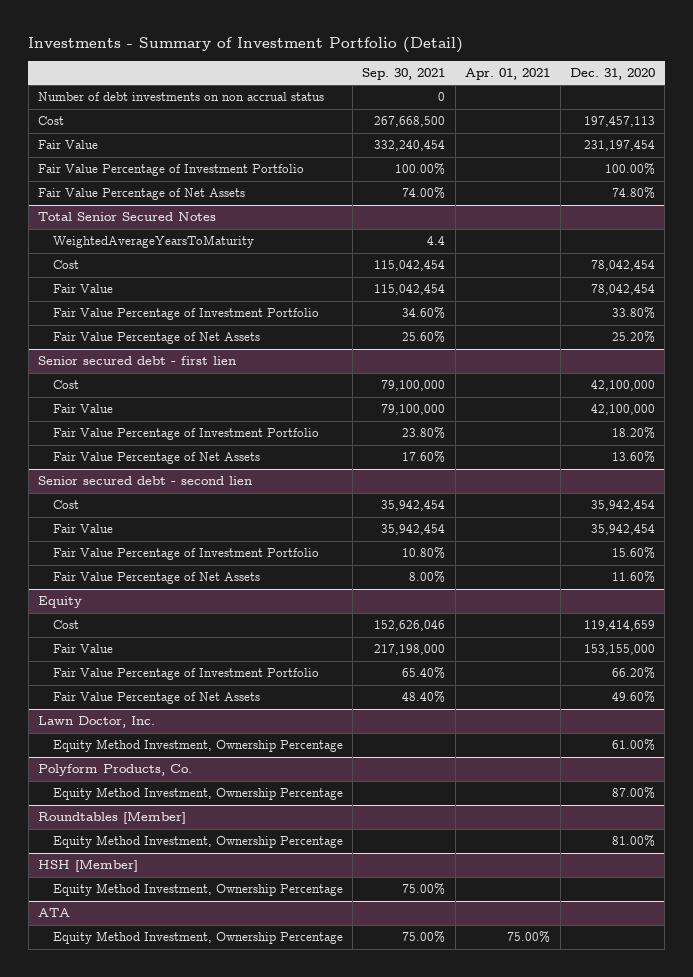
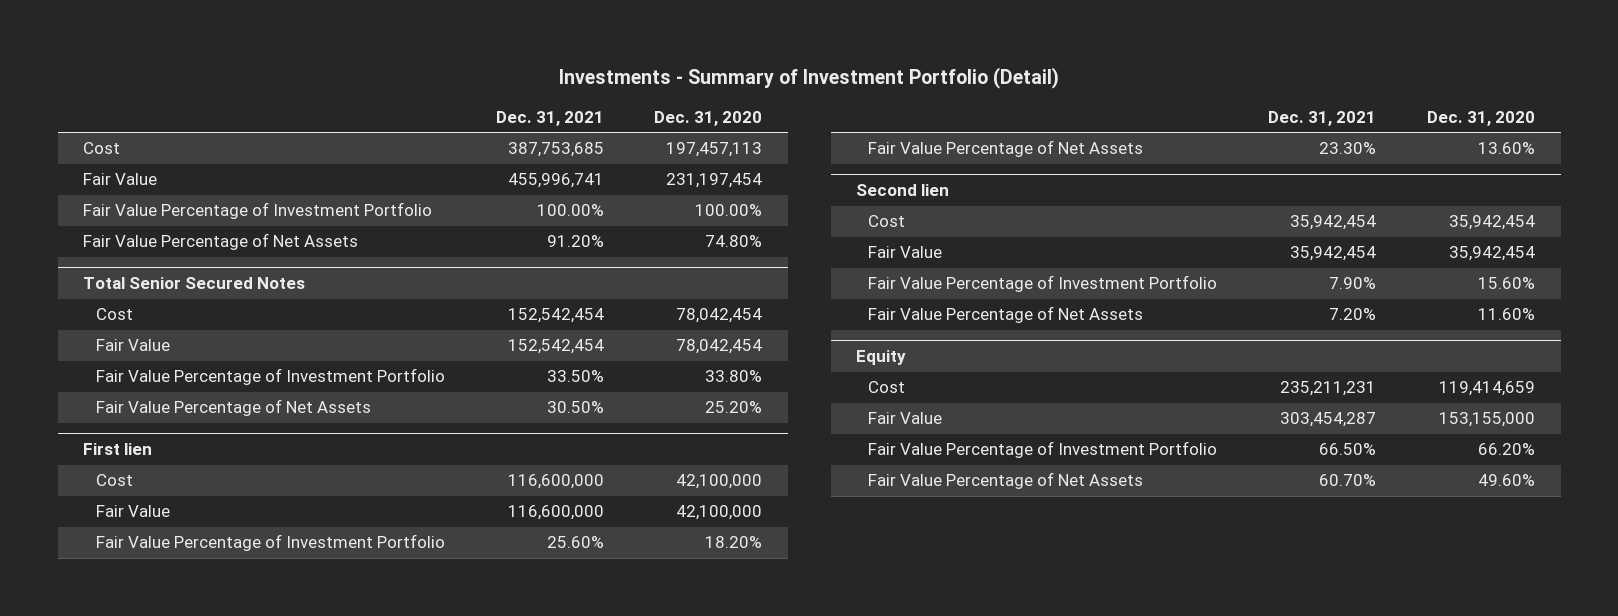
[362,68,446,81] Sep. 30, 2021 -> none
[465,68,551,81] Apr. 01, 2021 -> none
none -> [495,110,604,126] Dec. 31, 2021
[38,92,325,102] Number of debt investments on non accrual status -> none
[52,235,254,249] WeightedAverageYearsToMaturity -> none
[38,356,237,366] Senior secured debt - first lien -> [83,443,153,456] First lien
[38,476,253,486] Senior secured debt - second lien -> [856,184,950,197] Second lien
[38,716,156,729] Lawn Doctor, Inc. -> none
[52,739,343,753] Equity Method Investment, Ownership Percentage -> none
[38,764,193,777] Polyform Products, Co. -> none
[52,787,343,801] Equity Method Investment, Ownership Percentage -> none
[38,811,187,825] Roundtables [Member] -> none
[52,835,343,849] Equity Method Investment, Ownership Percentage -> none
[38,859,139,873] HSH [Member] -> none
[52,883,343,897] Equity Method Investment, Ownership Percentage -> none
[38,908,71,918] ATA -> none
[52,931,343,945] Equity Method Investment, Ownership Percentage -> none

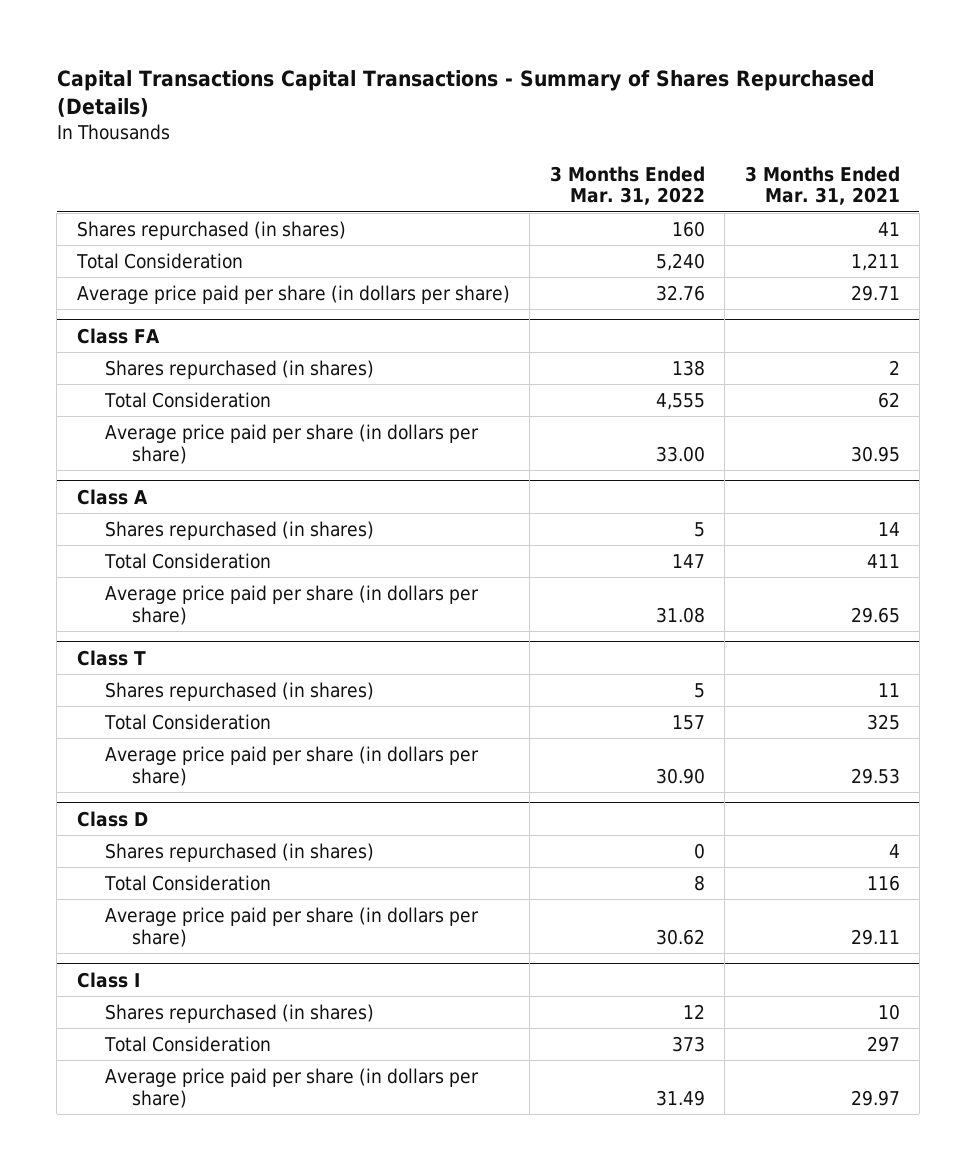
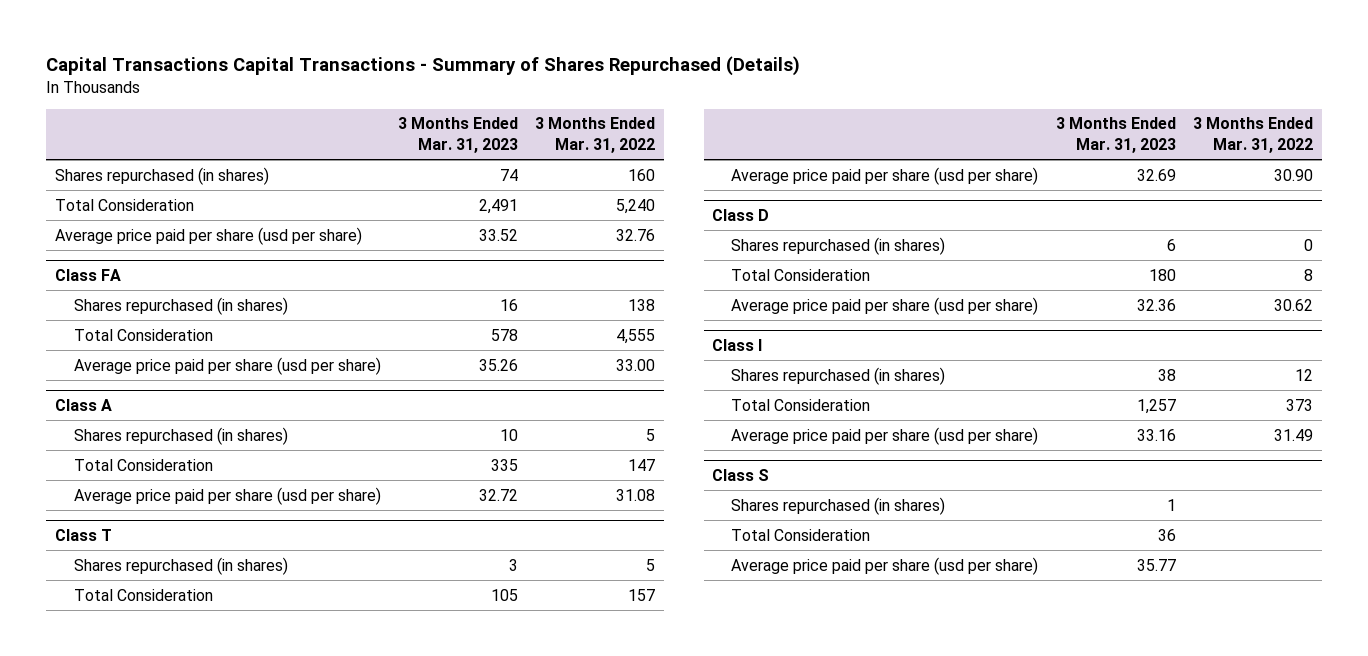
[744,165,900,206] 3 Months Ended Mar. 31, 2021 -> none
none -> [397,117,518,153] 3 Months Ended Mar. 31, 2023
[76,284,510,304] Average price paid per share (in dollars per share) -> [54,226,362,245] Average price paid per share (usd per share)
[104,423,479,464] Average price paid per share (in dollars per share) -> [73,356,381,375] Average price paid per share (usd per share)
[104,584,479,625] Average price paid per share (in dollars per share) -> [73,486,381,505] Average price paid per share (usd per share)
[104,745,479,786] Average price paid per share (in dollars per share) -> [731,166,1039,185] Average price paid per share (usd per share)
[104,906,479,947] Average price paid per share (in dollars per share) -> [731,296,1039,315] Average price paid per share (usd per share)
[104,1067,479,1108] Average price paid per share (in dollars per share) -> [731,426,1039,445] Average price paid per share (usd per share)
none -> [712,468,770,481] Class S
none -> [731,496,946,515] Shares repurchased (in shares)
none -> [731,528,871,541] Total Consideration
none -> [731,556,1039,575] Average price paid per share (usd per share)

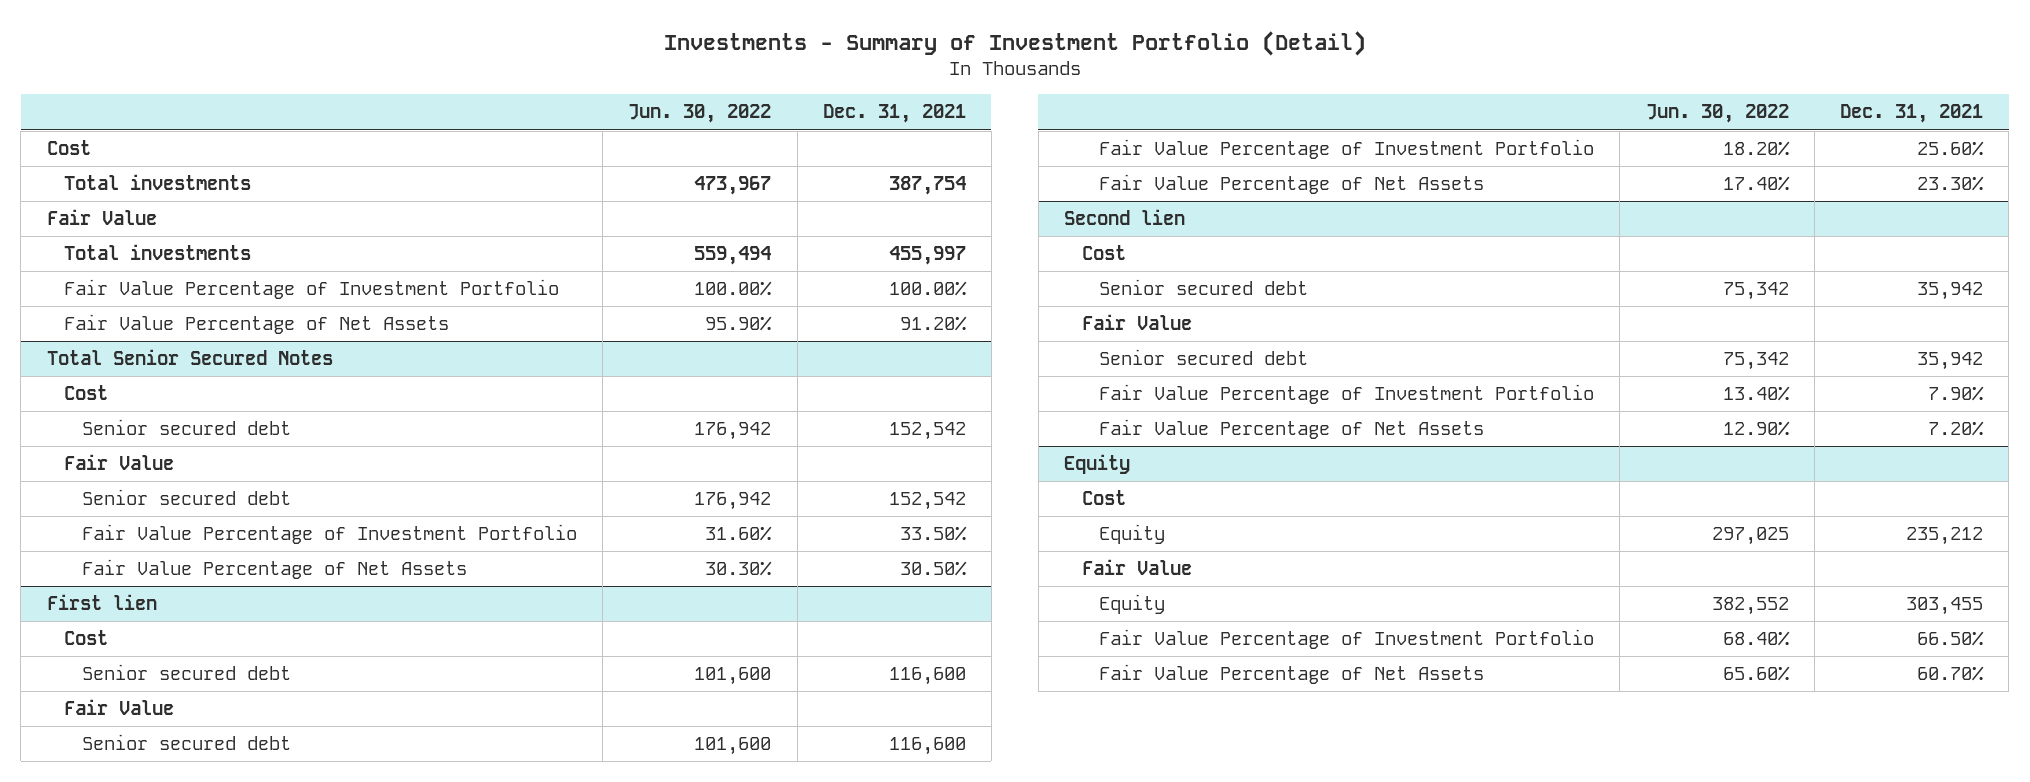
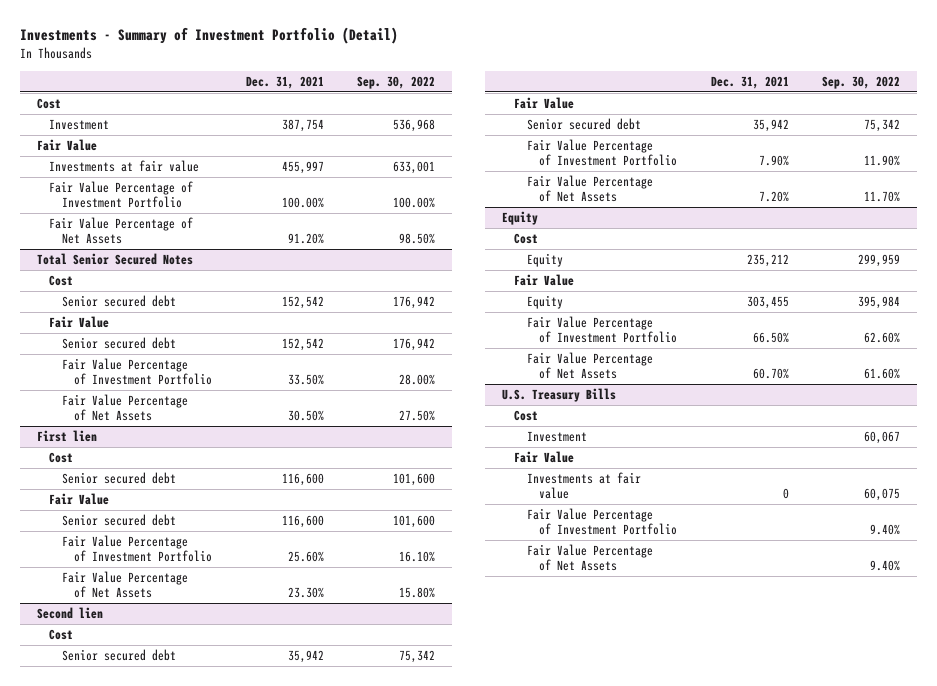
[628,104,772,124] Jun. 30, 2022 -> none
none -> [357,76,436,90] Sep. 30, 2022
[64,174,252,191] Total investments -> [49,118,110,130] Investment
[64,244,252,261] Total investments -> [49,159,200,172] Investments at fair value
none -> [501,387,616,402] U.S. Treasury Bills
none -> [514,409,539,421] Cost
none -> [526,430,587,442] Investment
none -> [514,450,575,463] Fair Value
none -> [526,471,641,500] Investments at fair value
none -> [526,507,677,536] Fair Value Percentage of Investment Portfolio
none -> [526,543,653,572] Fair Value Percentage of Net Assets

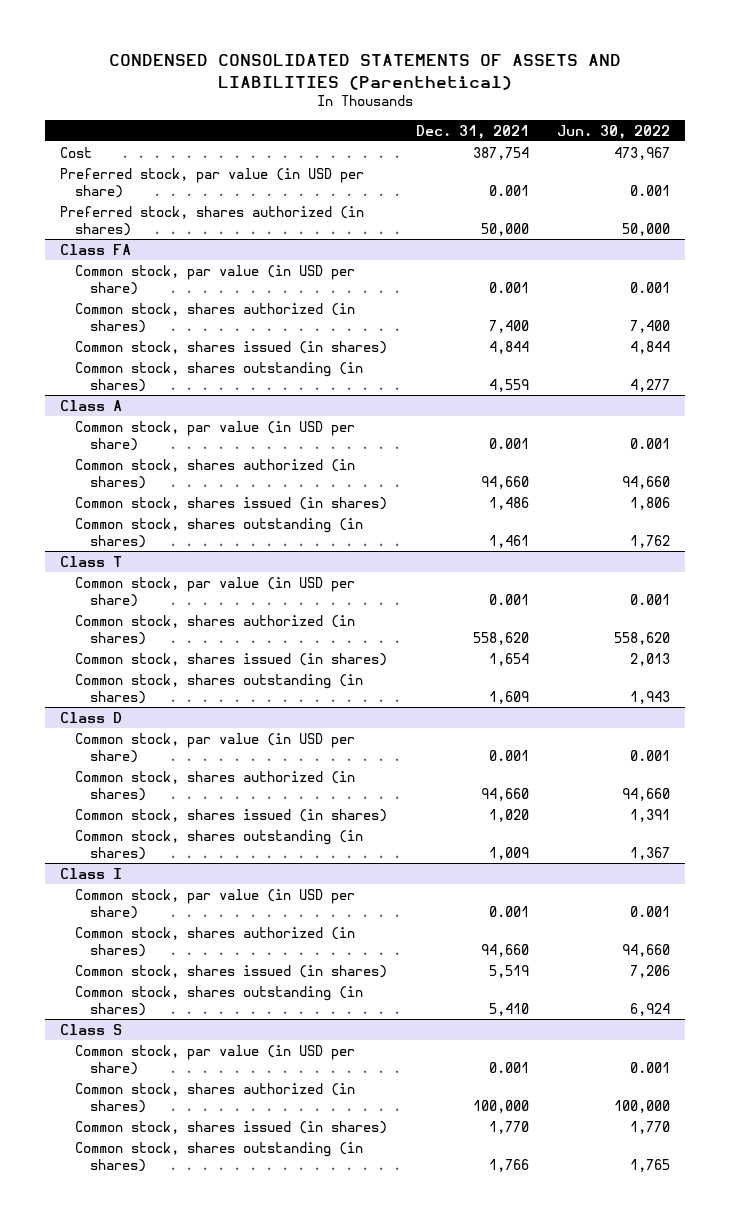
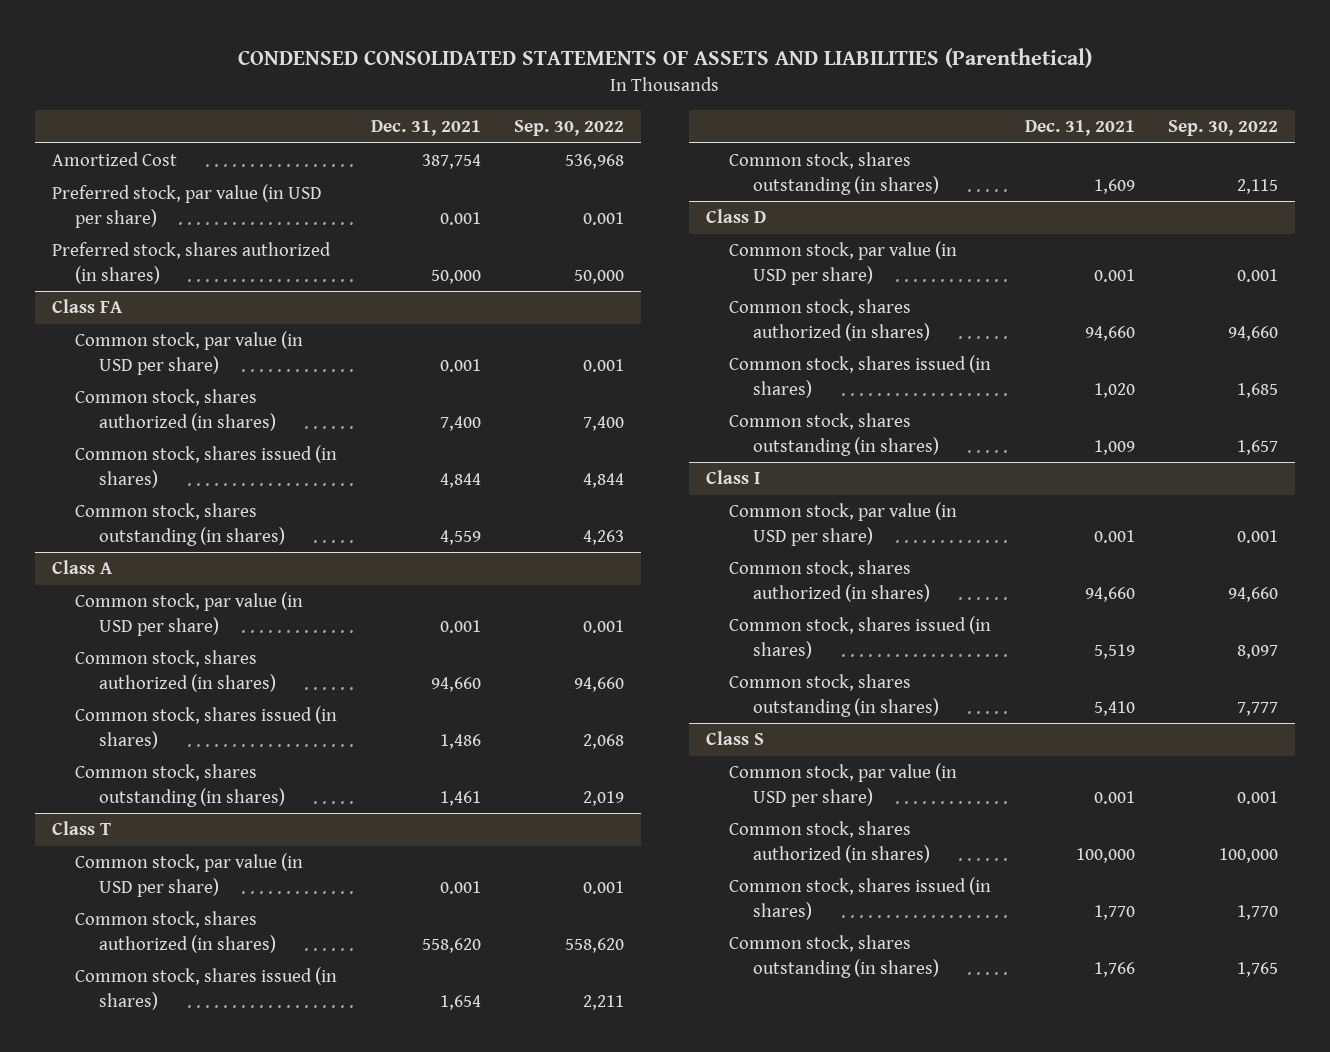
[557,124,671,139] Jun. 30, 2022 -> none
none -> [514,120,625,137] Sep. 30, 2022
[59,146,92,158] Cost -> [51,152,177,167] Amortized Cost

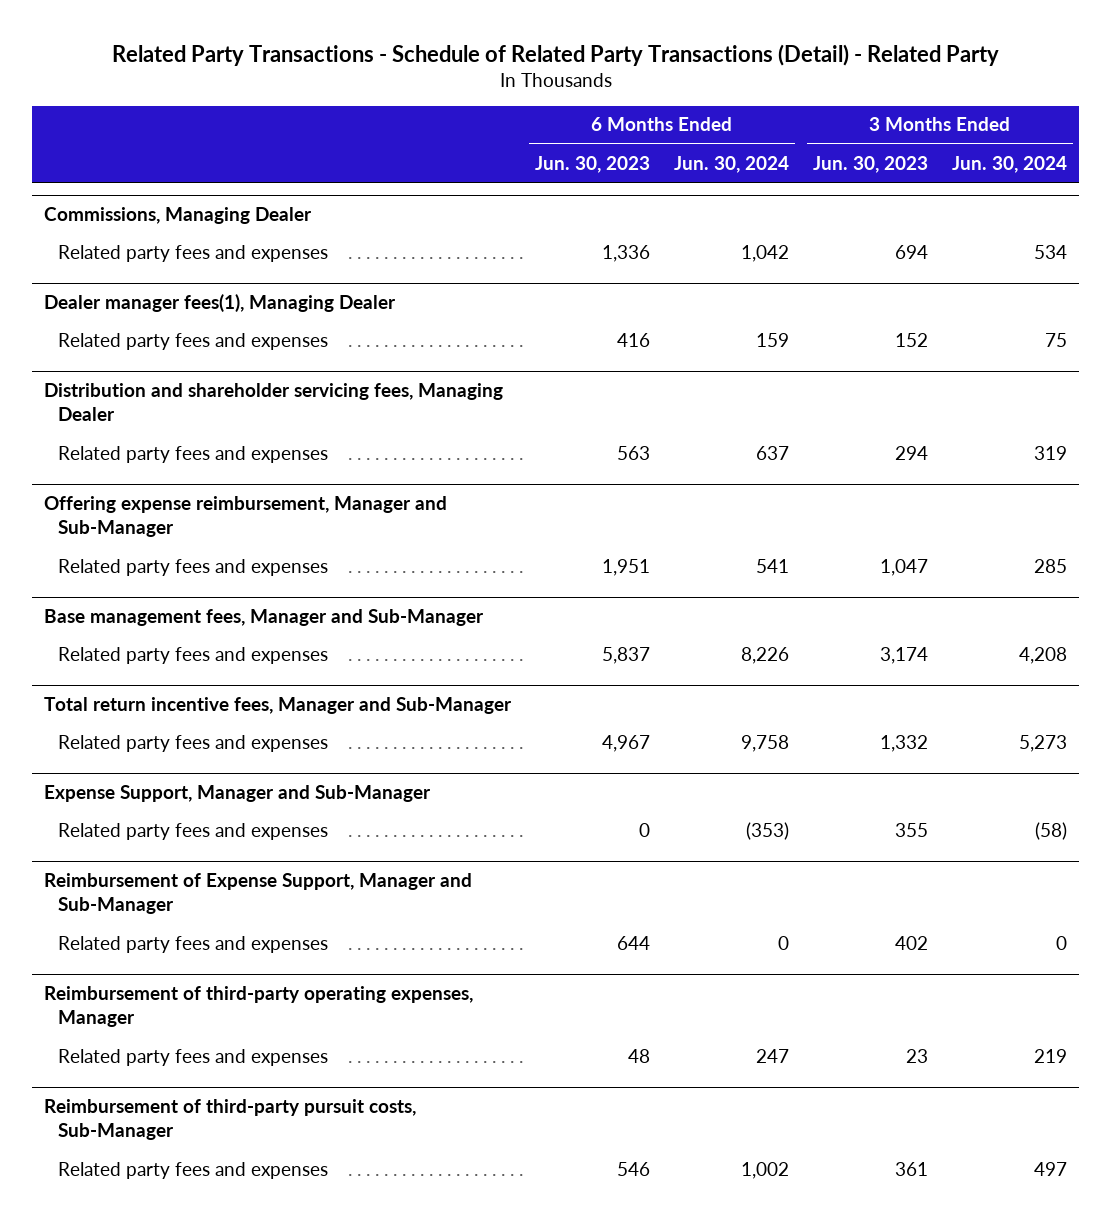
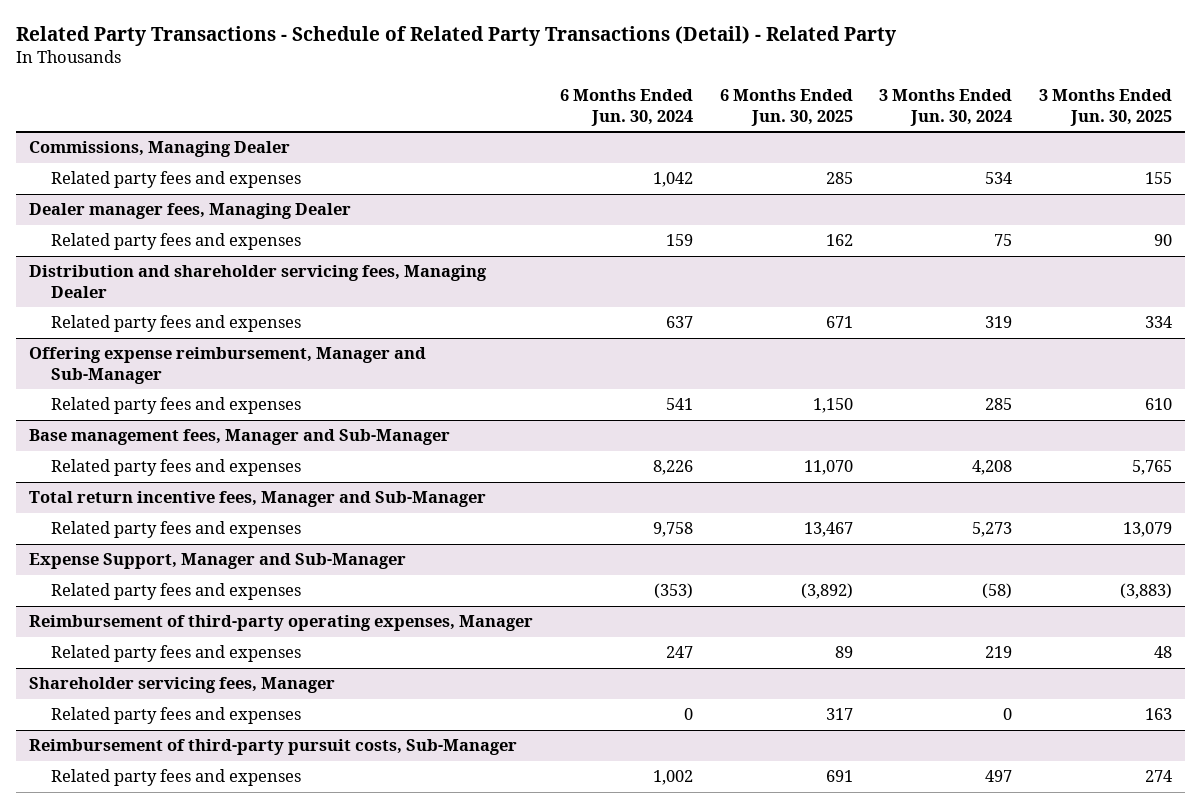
[535,155,651,173] Jun. 30, 2023 -> none
[812,155,928,173] Jun. 30, 2023 -> none
none -> [719,88,853,126] 6 Months Ended Jun. 30, 2025
none -> [1039,88,1173,126] 3 Months Ended Jun. 30, 2025
[44,294,397,313] Dealer manager fees(1), Managing Dealer -> [29,203,352,220] Dealer manager fees, Managing Dealer
[44,873,473,915] Reimbursement of Expense Support, Manager and Sub-Manager -> none
[58,935,329,953] Related party fees and expenses -> none
none -> [29,677,336,694] Shareholder servicing fees, Manager
none -> [50,707,301,725] Related party fees and expenses

